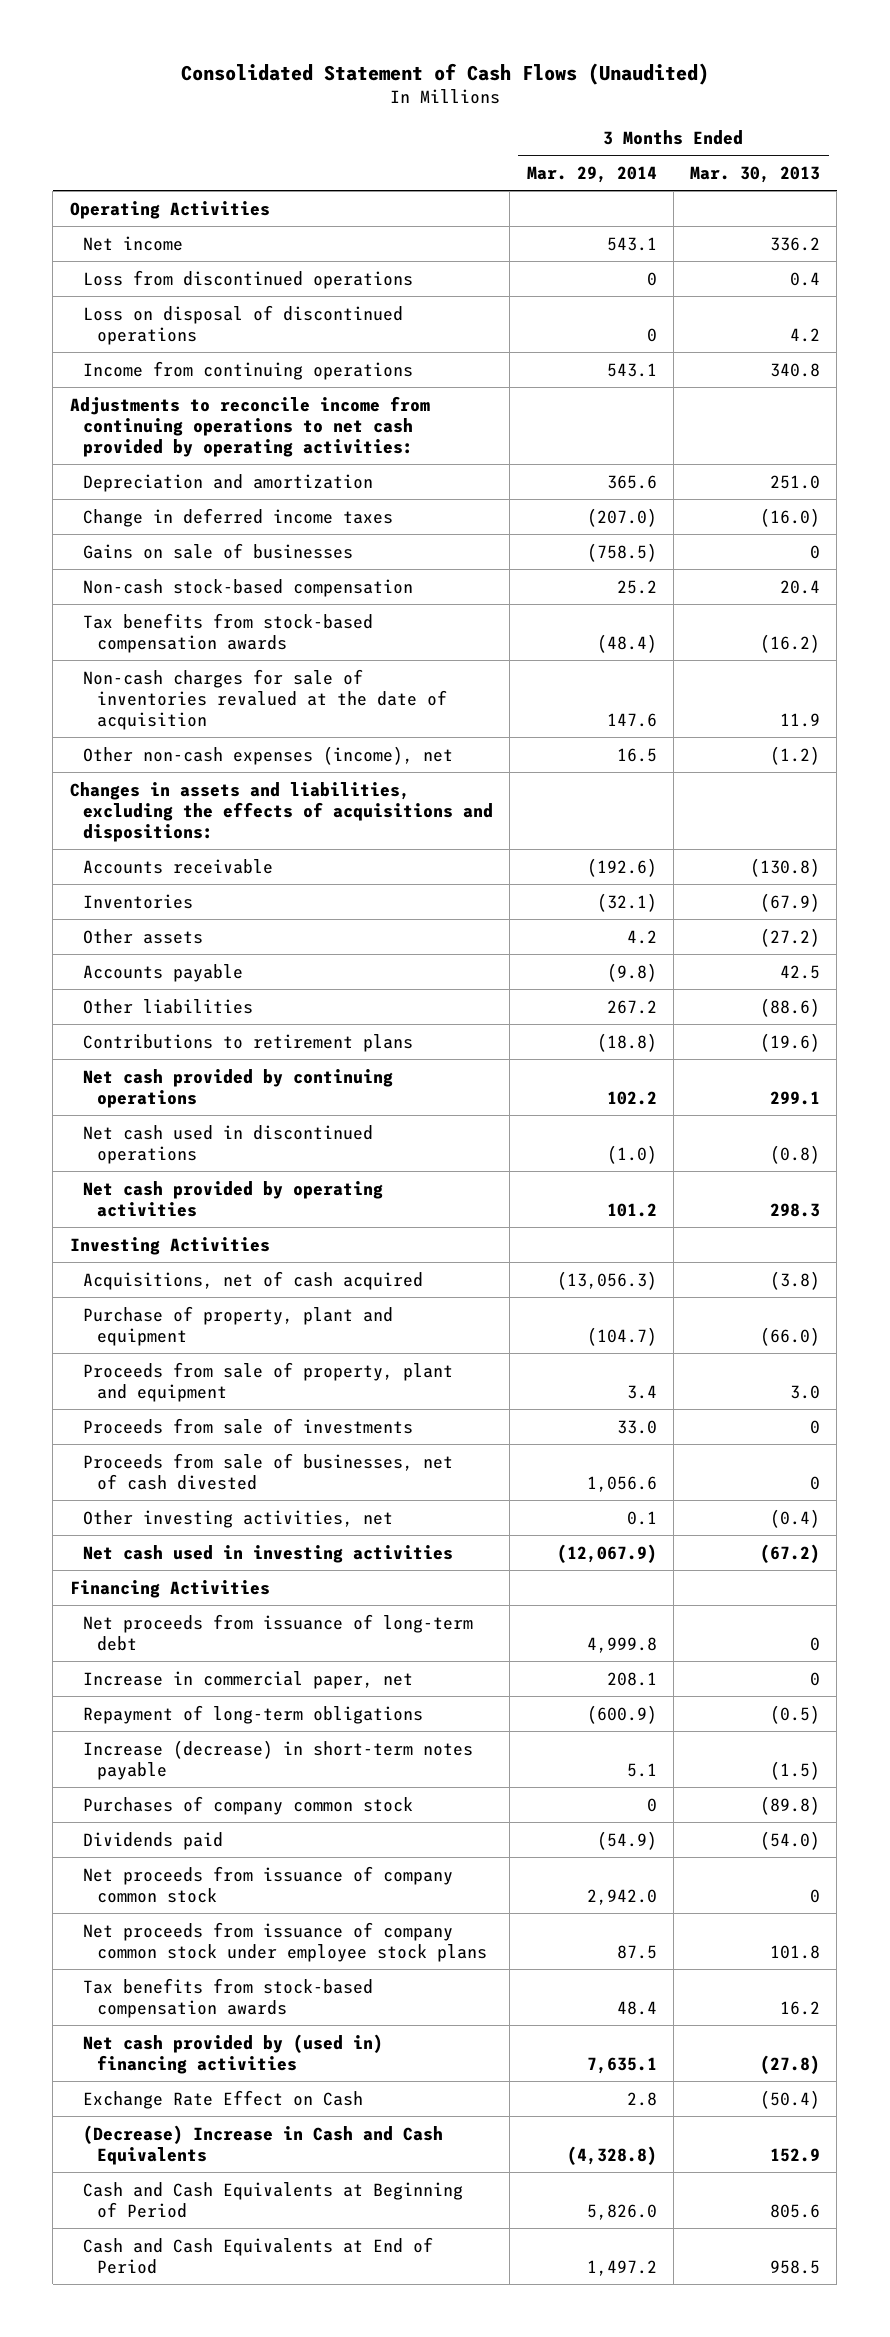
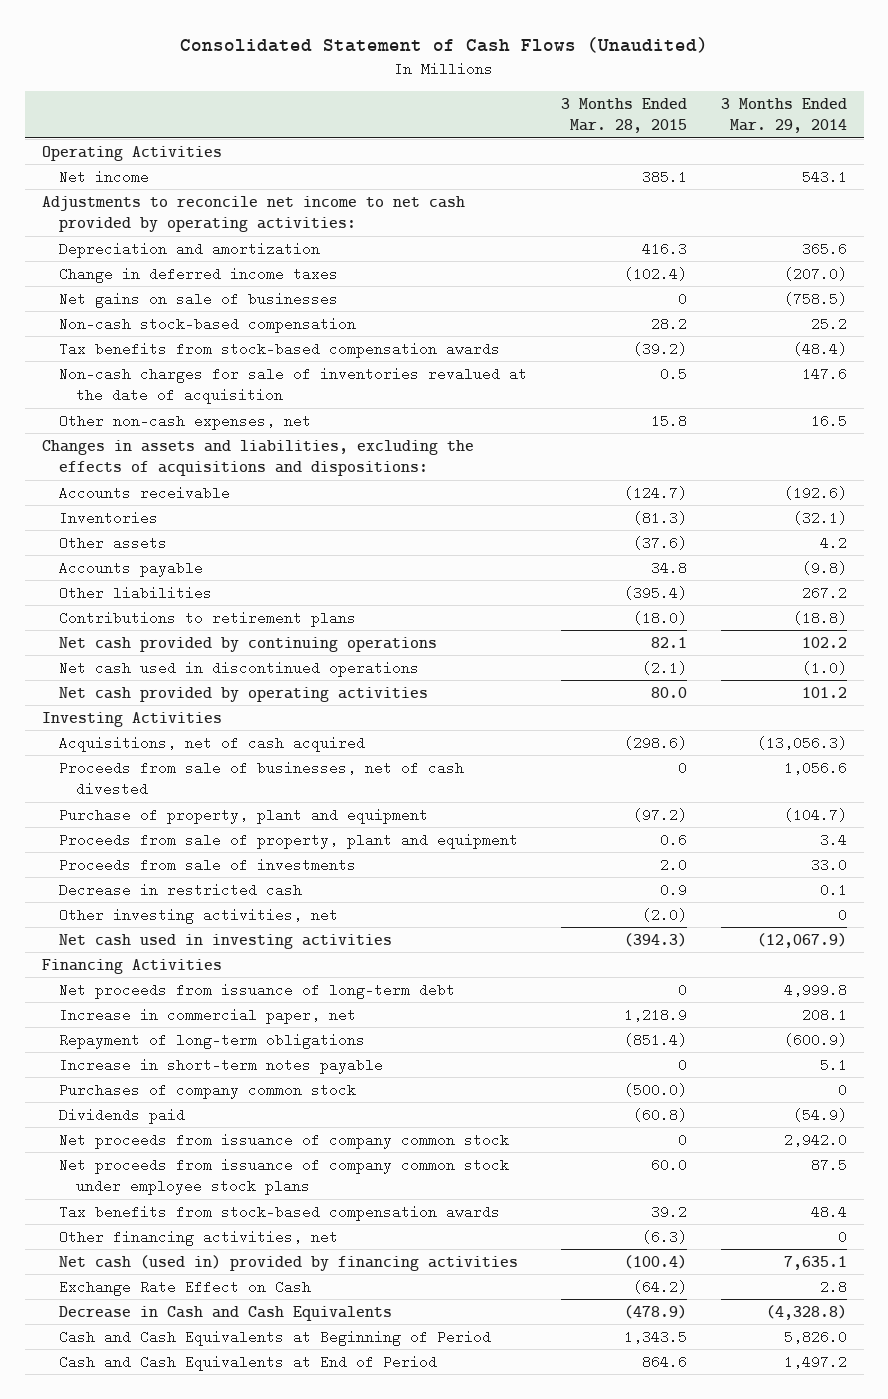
[690,165,821,183] Mar. 30, 2013 -> none
none -> [560,98,687,134] 3 Months Ended Mar. 28, 2015
[83,269,414,289] Loss from discontinued operations -> none
[83,304,404,345] Loss on disposal of discontinued operations -> none
[83,360,414,380] Income from continuing operations -> none
[69,395,430,457] Adjustments to reconcile income from continuing operations to net cash provided by operating activities: -> [41,195,465,233] Adjustments to reconcile net income to net cash provided by operating activities:
[83,542,354,559] Gains on sale of businesses -> [58,291,338,308] Net gains on sale of businesses
[83,745,454,765] Other non-cash expenses (income), net -> [58,413,311,430] Other non-cash expenses, net
[83,1452,454,1490] Proceeds from sale of businesses, net of cash divested -> [58,760,464,797] Proceeds from sale of businesses, net of cash divested
none -> [58,882,302,897] Decrease in restricted cash
[626,1510,657,1525] 0.1 -> [837,907,847,922] 0
[83,1739,474,1780] Increase (decrease) in short-term notes payable -> [58,1057,383,1074] Increase in short-term notes payable
none -> [58,1229,338,1246] Other financing activities, net
[83,2033,384,2074] Net cash provided by (used in) financing activities -> [58,1254,518,1271] Net cash (used in) provided by financing activities
[83,2124,444,2165] (Decrease) Increase in Cash and Cash Equivalents -> [58,1305,392,1321] Decrease in Cash and Cash Equivalents

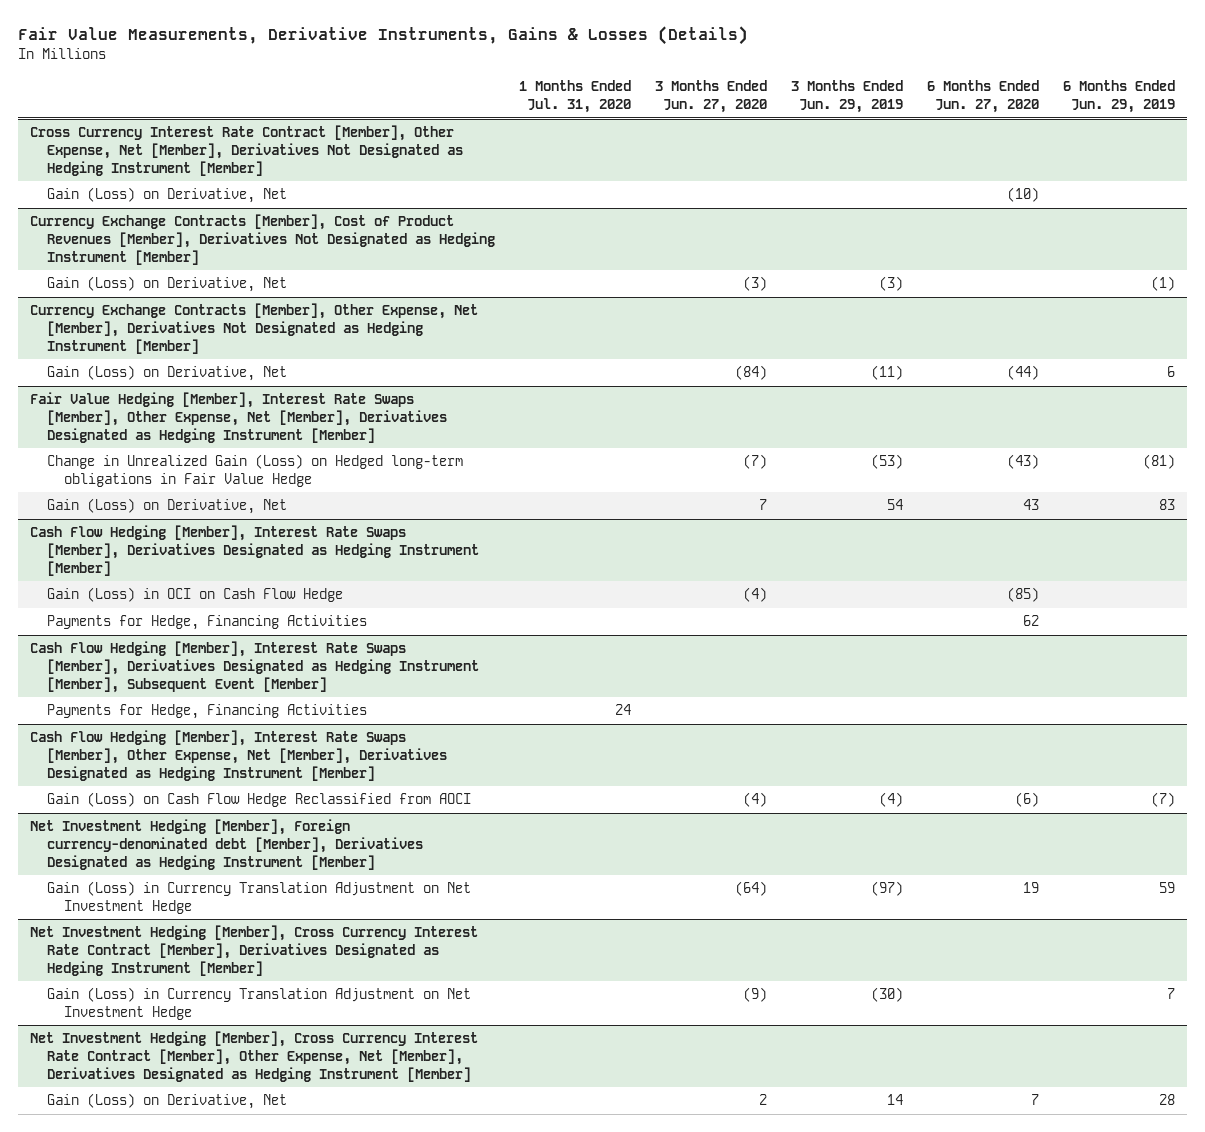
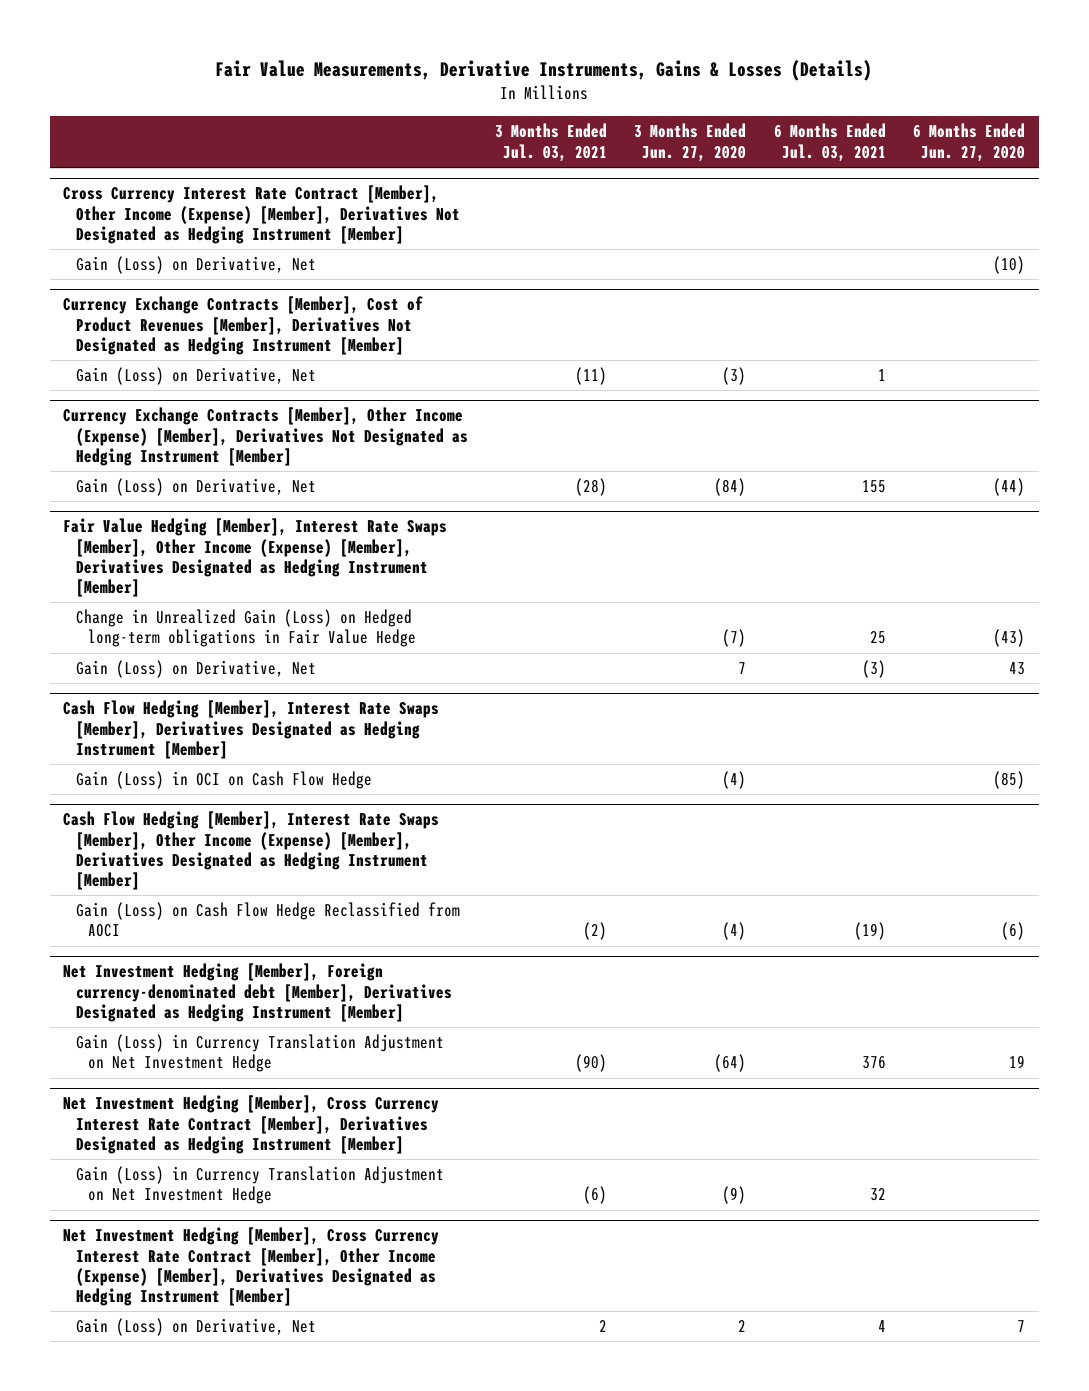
[518,80,631,114] 1 Months Ended Jul. 31, 2020 -> none
[790,80,903,114] 3 Months Ended Jun. 29, 2019 -> none
[1062,80,1175,114] 6 Months Ended Jun. 29, 2019 -> none
none -> [494,123,607,162] 3 Months Ended Jul. 03, 2021
none -> [773,123,886,162] 6 Months Ended Jul. 03, 2021
[30,125,463,176] Cross Currency Interest Rate Contract [Member], Other Expense, Net [Member], Derivatives Not Designated as Hedging Instrument [Member] -> [63,185,460,244] Cross Currency Interest Rate Contract [Member], Other Income (Expense) [Member], Derivatives Not Designated as Hedging Instrument [Member]
[30,303,479,354] Currency Exchange Contracts [Member], Other Expense, Net [Member], Derivatives Not Designated as Hedging Instrument [Member] -> [63,407,468,466] Currency Exchange Contracts [Member], Other Income (Expense) [Member], Derivatives Not Designated as Hedging Instrument [Member]
[30,392,447,443] Fair Value Hedging [Member], Interest Rate Swaps [Member], Other Expense, Net [Member], Derivatives Designated as Hedging Instrument [Member] -> [63,518,448,598] Fair Value Hedging [Member], Interest Rate Swaps [Member], Other Income (Expense) [Member], Derivatives Designated as Hedging Instrument [Member]
[46,615,367,631] Payments for Hedge, Financing Activities -> none
[30,641,479,693] Cash Flow Hedging [Member], Interest Rate Swaps [Member], Derivatives Designated as Hedging Instrument [Member], Subsequent Event [Member] -> none
[46,704,367,720] Payments for Hedge, Financing Activities -> none
[30,730,447,781] Cash Flow Hedging [Member], Interest Rate Swaps [Member], Other Expense, Net [Member], Derivatives Designated as Hedging Instrument [Member] -> [63,811,440,891] Cash Flow Hedging [Member], Interest Rate Swaps [Member], Other Income (Expense) [Member], Derivatives Designated as Hedging Instrument [Member]
[30,1031,479,1082] Net Investment Hedging [Member], Cross Currency Interest Rate Contract [Member], Other Expense, Net [Member], Derivatives Designated as Hedging Instrument [Member] -> [63,1227,440,1307] Net Investment Hedging [Member], Cross Currency Interest Rate Contract [Member], Other Income (Expense) [Member], Derivatives Designated as Hedging Instrument [Member]

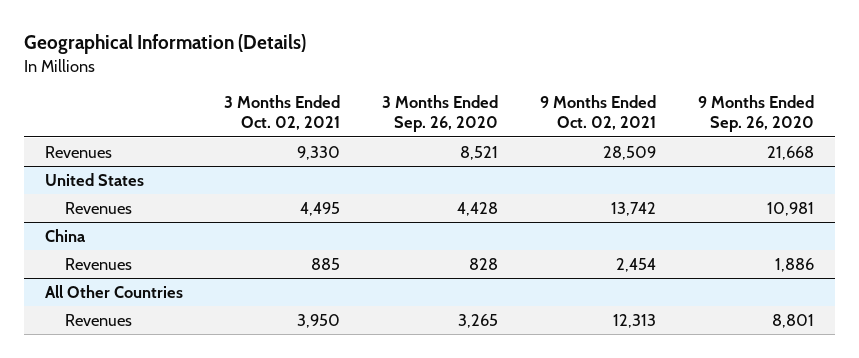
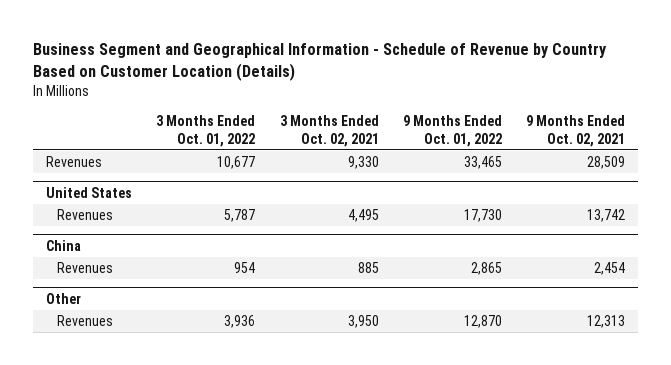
[23,34,306,55] Geographical Information (Details) -> [33,43,608,82] Business Segment and Geographical Information - Schedule of Revenue by Country Based on Customer Location (Details)
[382,94,499,133] 3 Months Ended Sep. 26, 2020 -> none
[698,94,815,133] 9 Months Ended Sep. 26, 2020 -> none
none -> [156,115,256,147] 3 Months Ended Oct. 01, 2022
none -> [402,115,502,147] 9 Months Ended Oct. 01, 2022
[44,284,183,298] All Other Countries -> [45,292,81,304] Other

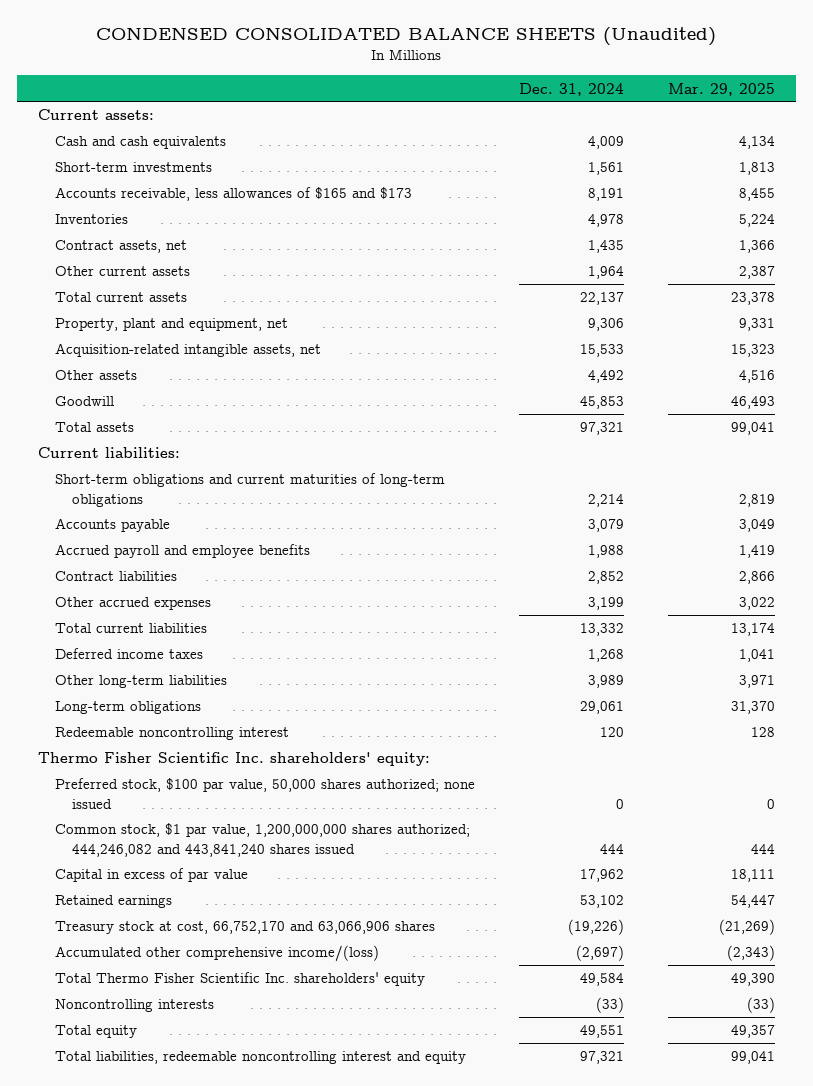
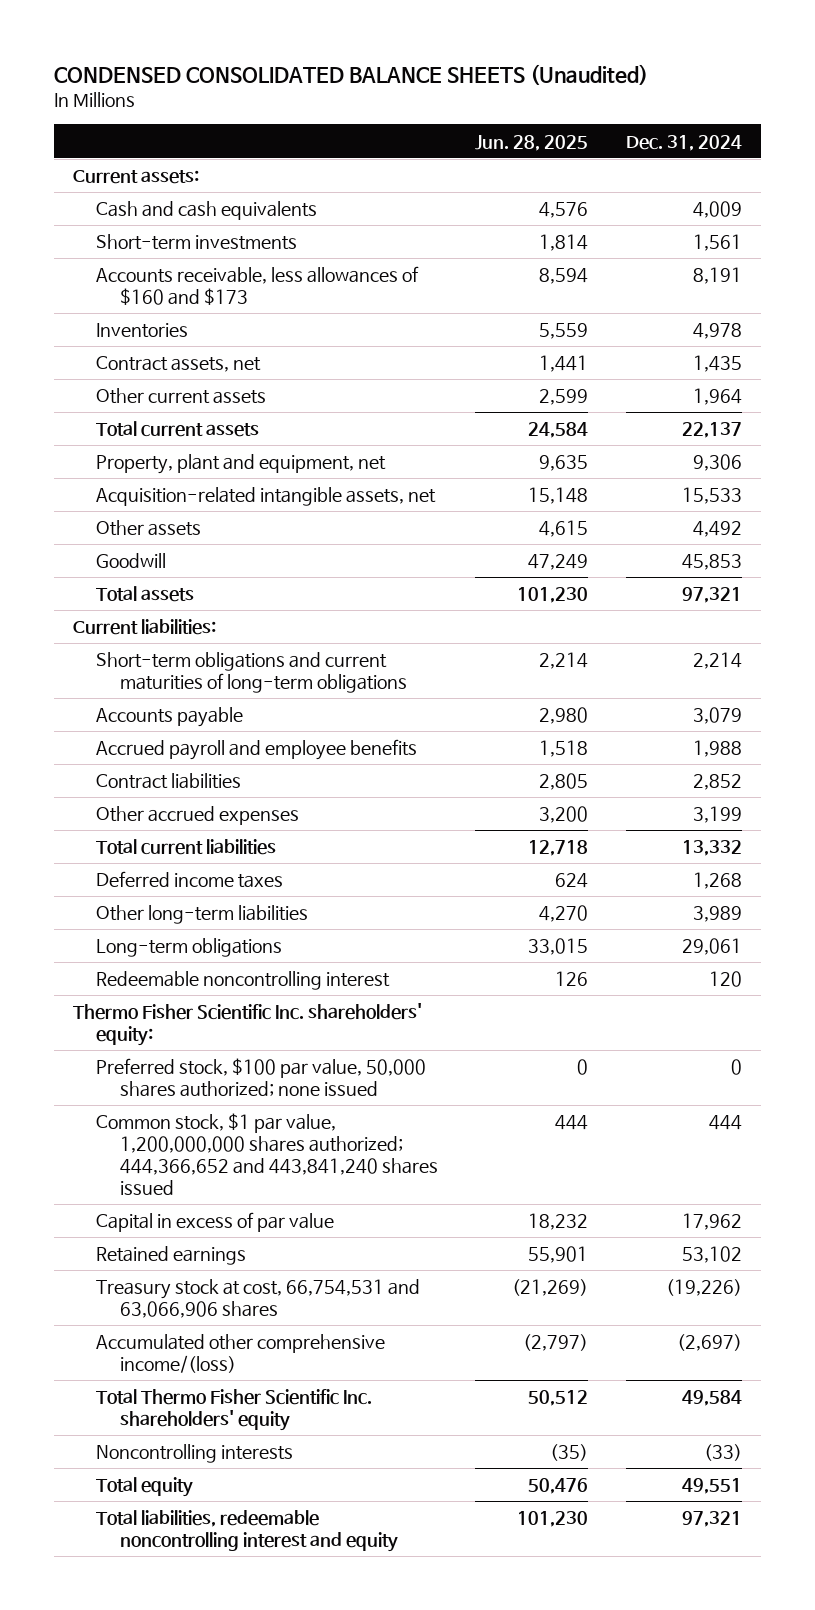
[667,82,775,96] Mar. 29, 2025 -> none
none -> [475,134,589,151] Jun. 28, 2025
[55,187,413,202] Accounts receivable, less allowances of $165 and $173 -> [96,266,420,306] Accounts receivable, less allowances of $160 and $173
[55,823,471,857] Common stock, $1 par value, 1,200,000,000 shares authorized; 444,246,082 and 443,841,240 shares issued -> [96,1113,438,1196] Common stock, $1 par value, 1,200,000,000 shares authorized; 444,366,652 and 443,841,240 shares issued
[55,921,436,935] Treasury stock at cost, 66,752,170 and 63,066,906 shares -> [96,1279,421,1319] Treasury stock at cost, 66,754,531 and 63,066,906 shares

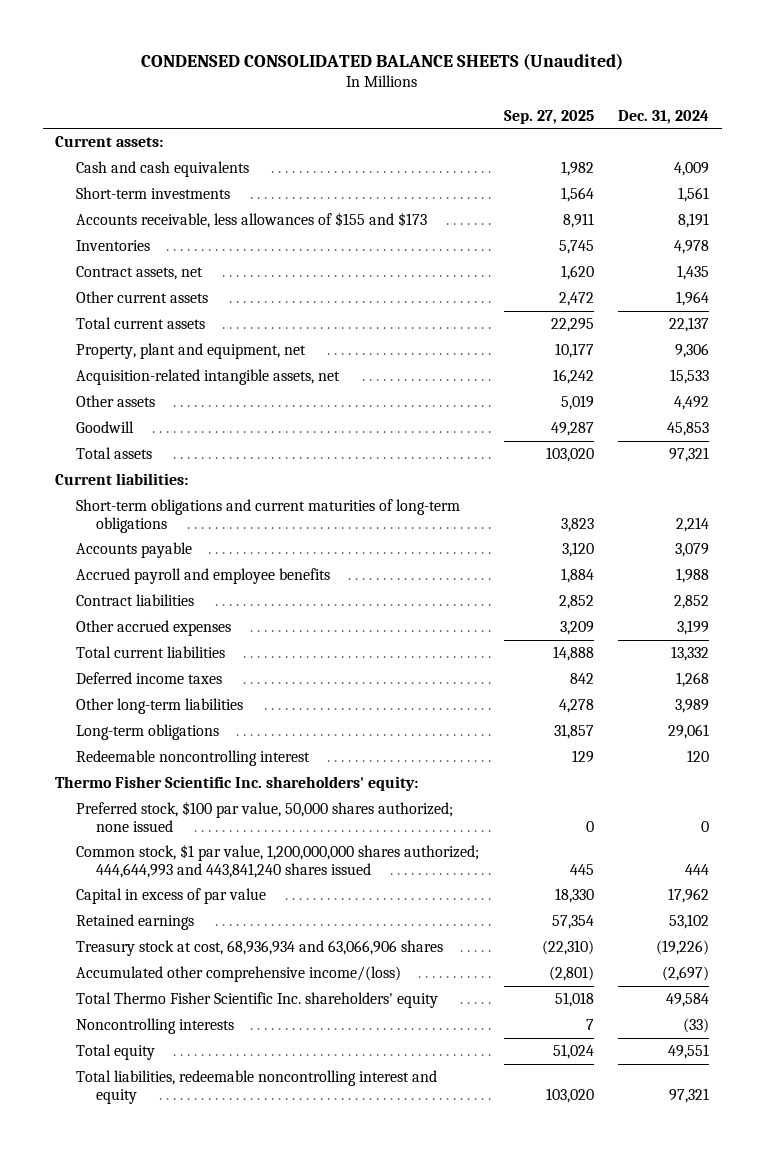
[475,134,589,151] Jun. 28, 2025 -> none
none -> [503,109,594,124] Sep. 27, 2025
[96,266,420,306] Accounts receivable, less allowances of $160 and $173 -> [75,212,427,229] Accounts receivable, less allowances of $155 and $173
[96,1113,438,1196] Common stock, $1 par value, 1,200,000,000 shares authorized; 444,366,652 and 443,841,240 shares issued -> [75,844,479,878] Common stock, $1 par value, 1,200,000,000 shares authorized; 444,644,993 and 443,841,240 shares issued
[96,1279,421,1319] Treasury stock at cost, 66,754,531 and 63,066,906 shares -> [75,940,443,957] Treasury stock at cost, 68,936,934 and 63,066,906 shares

